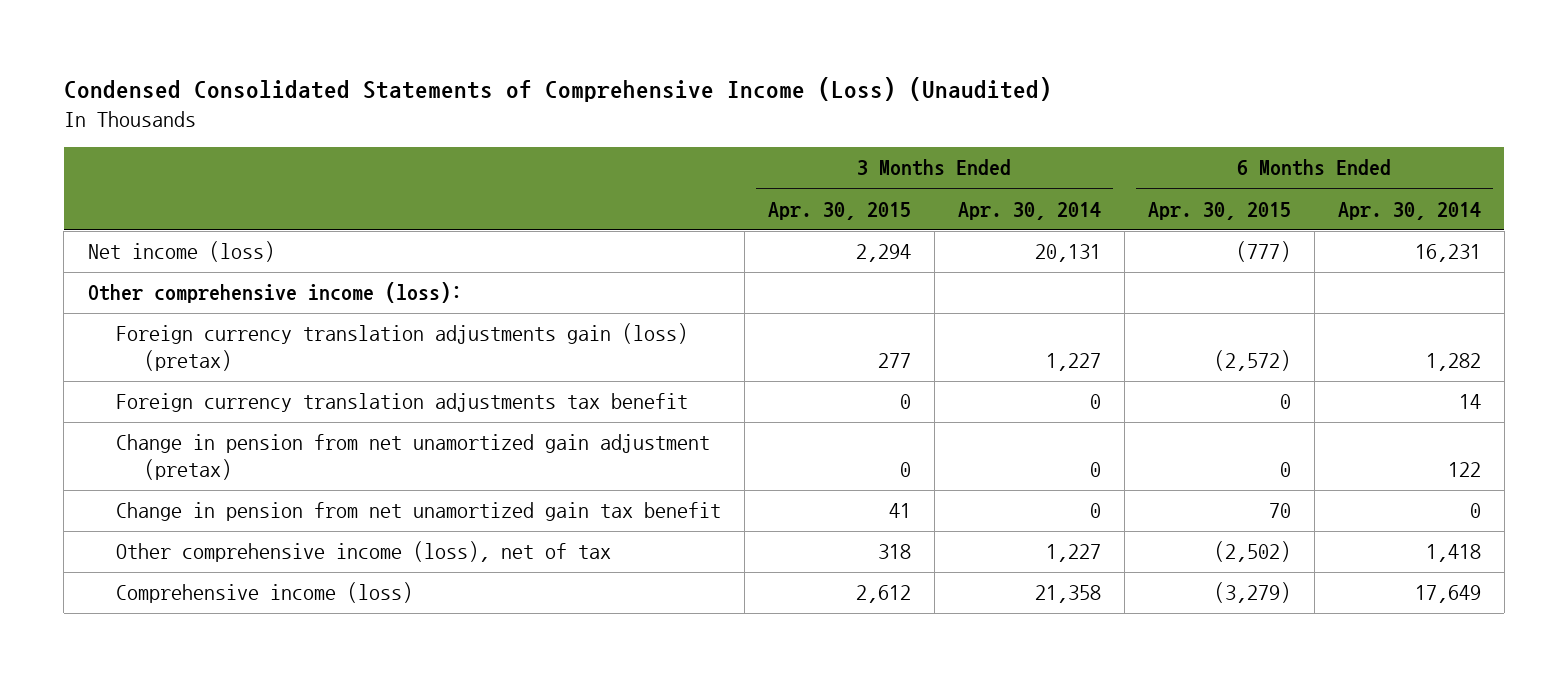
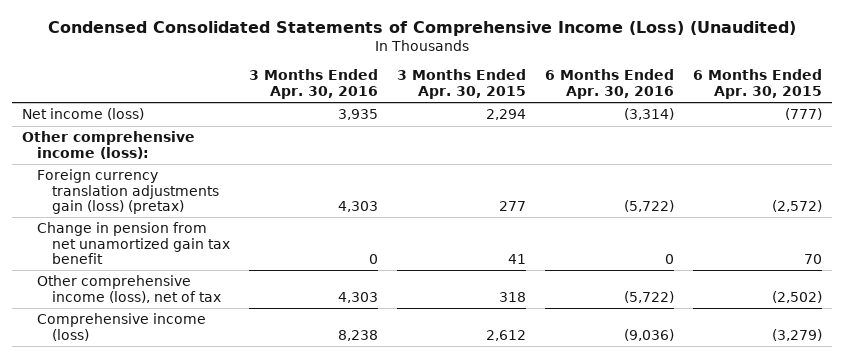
[957,201,1101,220] Apr. 30, 2014 -> none
[1337,201,1481,220] Apr. 30, 2014 -> none
none -> [249,69,379,99] 3 Months Ended Apr. 30, 2016
none -> [545,69,675,99] 6 Months Ended Apr. 30, 2016
[115,393,688,413] Foreign currency translation adjustments tax benefit -> none
[115,434,710,481] Change in pension from net unamortized gain adjustment (pretax) -> none

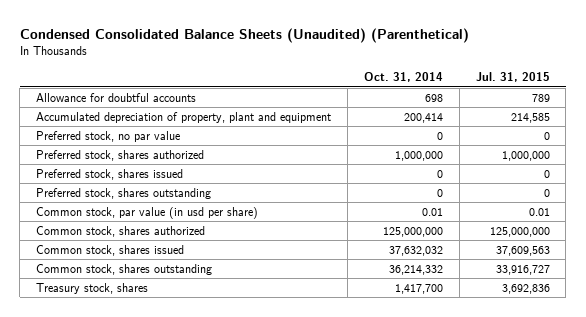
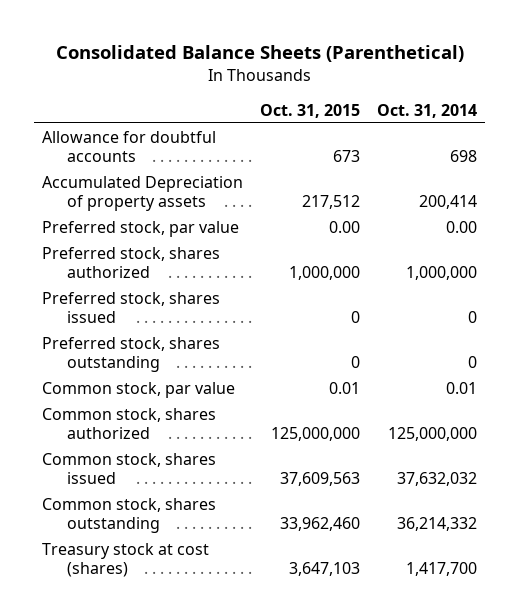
[19,27,469,43] Condensed Consolidated Balance Sheets (Unaudited) (Parenthetical) -> [55,44,464,62] Consolidated Balance Sheets (Parenthetical)
[475,72,550,83] Jul. 31, 2015 -> none
none -> [260,103,361,118] Oct. 31, 2015
[36,111,332,123] Accumulated depreciation of property, plant and equipment -> [42,175,244,211] Accumulated Depreciation of property assets
[36,130,181,142] Preferred stock, no par value -> [42,220,240,237] Preferred stock, par value
[436,131,443,140] 0 -> [446,220,478,233] 0.00
[36,206,259,219] Common stock, par value (in usd per share) -> [42,381,236,398] Common stock, par value
[36,282,149,294] Treasury stock, shares -> [42,542,210,577] Treasury stock at cost (shares)

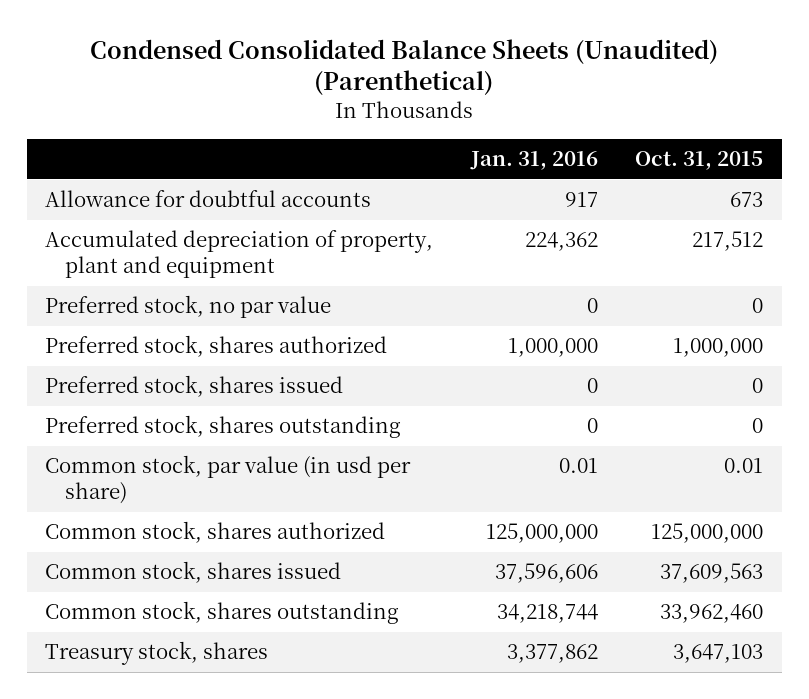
[55,44,464,62] Consolidated Balance Sheets (Parenthetical) -> [90,38,719,96] Condensed Consolidated Balance Sheets (Unaudited) (Parenthetical)
[377,103,478,118] Oct. 31, 2014 -> none
none -> [469,151,598,171] Jan. 31, 2016
[42,175,244,211] Accumulated Depreciation of property assets -> [45,230,434,279] Accumulated depreciation of property, plant and equipment
[42,220,240,237] Preferred stock, par value -> [45,295,332,319] Preferred stock, no par value
[329,220,361,233] 0.00 -> [752,298,764,314] 0
[42,381,236,398] Common stock, par value -> [45,455,412,505] Common stock, par value (in usd per share)
[42,542,210,577] Treasury stock at cost (shares) -> [45,641,269,666] Treasury stock, shares

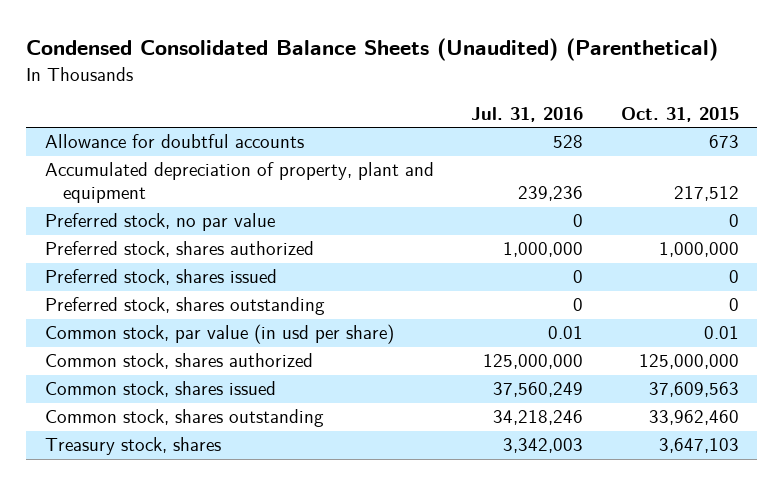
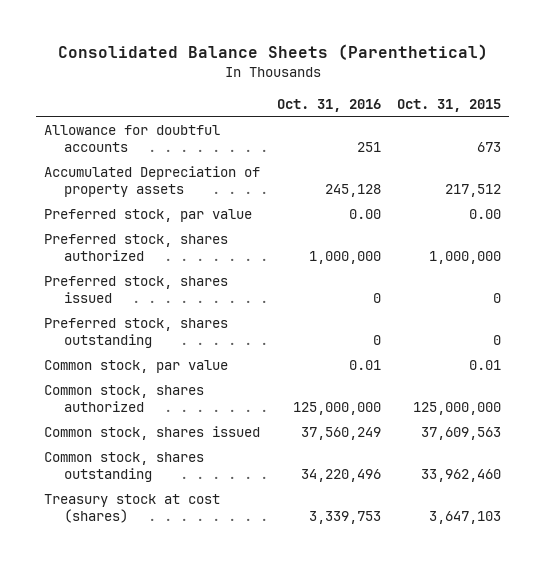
[26,38,719,62] Condensed Consolidated Balance Sheets (Unaudited) (Parenthetical) -> [57,43,488,60] Consolidated Balance Sheets (Parenthetical)
[471,106,584,122] Jul. 31, 2016 -> none
none -> [276,98,381,112] Oct. 31, 2016
[45,162,435,204] Accumulated depreciation of property, plant and equipment -> [44,165,261,197] Accumulated Depreciation of property assets
[45,213,276,232] Preferred stock, no par value -> [44,208,253,222] Preferred stock, par value
[728,214,739,228] 0 -> [468,208,501,219] 0.00
[45,324,395,345] Common stock, par value (in usd per share) -> [44,359,229,373] Common stock, par value
[45,437,222,456] Treasury stock, shares -> [44,493,221,523] Treasury stock at cost (shares)

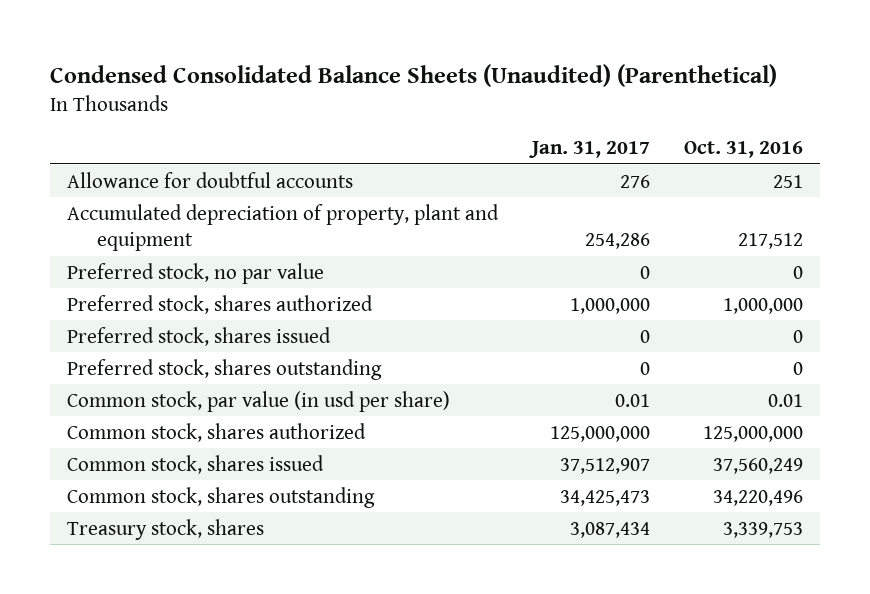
[57,43,488,60] Consolidated Balance Sheets (Parenthetical) -> [50,63,778,87] Condensed Consolidated Balance Sheets (Unaudited) (Parenthetical)
[396,98,501,112] Oct. 31, 2015 -> none
none -> [529,141,651,159] Jan. 31, 2017
[44,165,261,197] Accumulated Depreciation of property assets -> [67,203,500,252] Accumulated depreciation of property, plant and equipment
[324,183,381,197] 245,128 -> [737,233,803,250] 217,512
[44,208,253,222] Preferred stock, par value -> [67,262,325,284] Preferred stock, no par value
[348,208,381,219] 0.00 -> [792,265,803,279] 0
[44,359,229,373] Common stock, par value -> [67,390,451,412] Common stock, par value (in usd per share)
[44,493,221,523] Treasury stock at cost (shares) -> [67,518,265,540] Treasury stock, shares

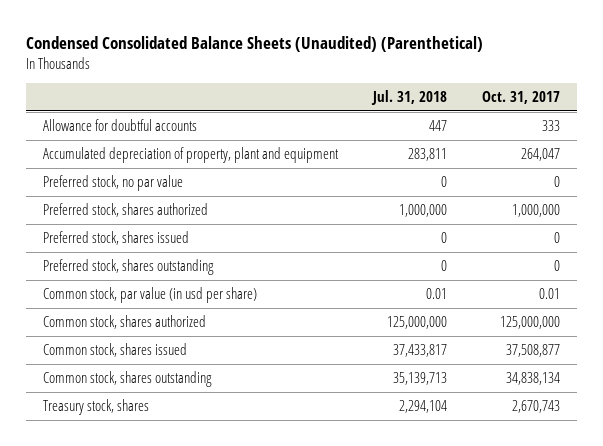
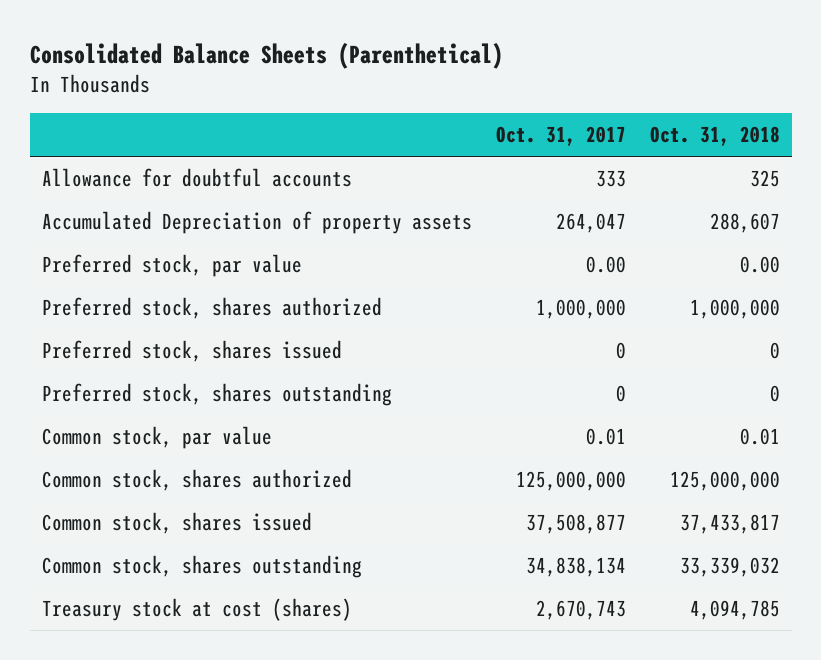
[26,35,484,52] Condensed Consolidated Balance Sheets (Unaudited) (Parenthetical) -> [29,41,503,69] Consolidated Balance Sheets (Parenthetical)
[371,90,448,106] Jul. 31, 2018 -> none
none -> [649,126,780,147] Oct. 31, 2018
[43,147,340,164] Accumulated depreciation of property, plant and equipment -> [41,211,472,235] Accumulated Depreciation of property assets
[43,175,184,192] Preferred stock, no par value -> [41,254,302,278] Preferred stock, par value
[553,176,560,188] 0 -> [585,256,626,274] 0.00
[43,287,258,304] Common stock, par value (in usd per share) -> [41,426,272,450] Common stock, par value
[43,399,150,416] Treasury stock, shares -> [41,598,352,622] Treasury stock at cost (shares)

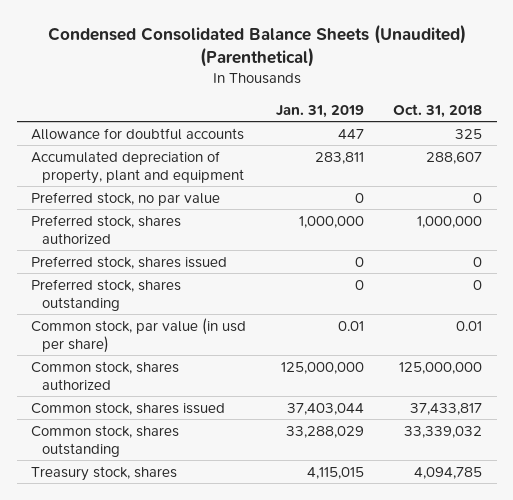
[29,41,503,69] Consolidated Balance Sheets (Parenthetical) -> [47,23,466,68] Condensed Consolidated Balance Sheets (Unaudited) (Parenthetical)
[495,126,626,147] Oct. 31, 2017 -> none
none -> [275,104,364,118] Jan. 31, 2019
[41,211,472,235] Accumulated Depreciation of property assets -> [31,150,244,184] Accumulated depreciation of property, plant and equipment
[41,254,302,278] Preferred stock, par value -> [31,191,221,206] Preferred stock, no par value
[739,256,780,274] 0.00 -> [472,192,482,203] 0
[41,426,272,450] Common stock, par value -> [31,317,247,353] Common stock, par value (in usd per share)
[41,598,352,622] Treasury stock at cost (shares) -> [31,465,178,481] Treasury stock, shares

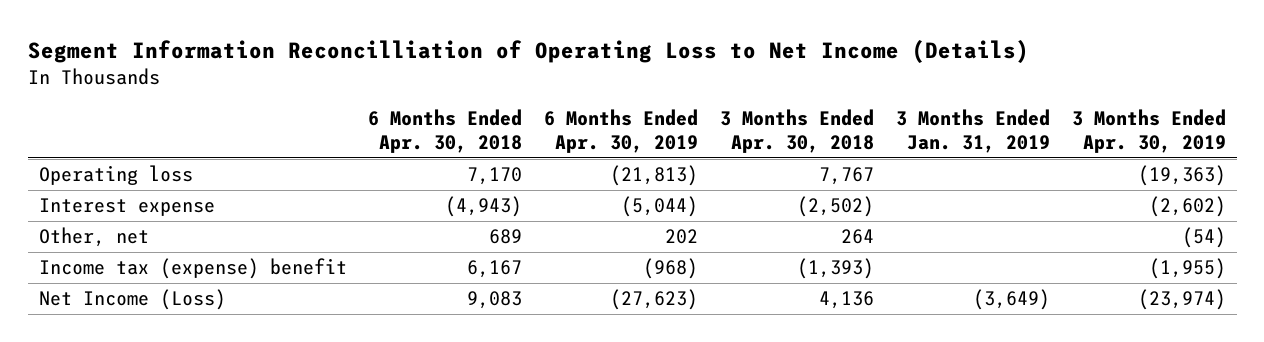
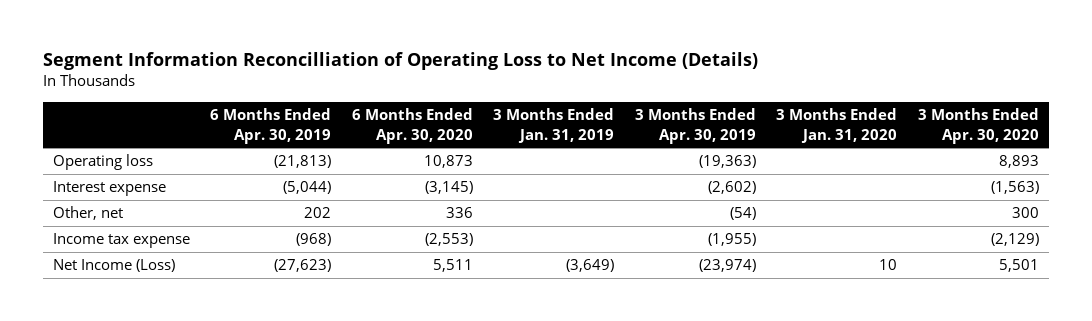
[368,109,523,153] 6 Months Ended Apr. 30, 2018 -> none
[720,109,875,153] 3 Months Ended Apr. 30, 2018 -> none
none -> [351,108,473,144] 6 Months Ended Apr. 30, 2020
none -> [776,108,898,143] 3 Months Ended Jan. 31, 2020
none -> [917,108,1039,144] 3 Months Ended Apr. 30, 2020
[38,258,347,280] Income tax (expense) benefit -> [52,233,190,249] Income tax expense

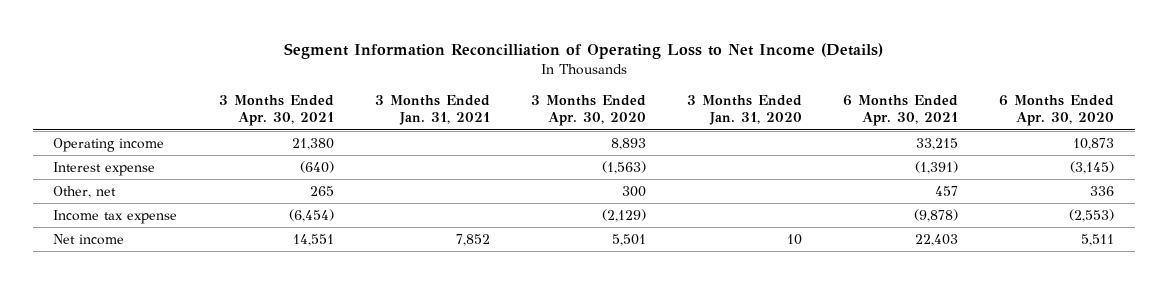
[210,108,332,144] 6 Months Ended Apr. 30, 2019 -> none
[493,108,615,143] 3 Months Ended Jan. 31, 2019 -> none
[634,108,756,144] 3 Months Ended Apr. 30, 2019 -> none
none -> [218,94,334,127] 3 Months Ended Apr. 30, 2021
none -> [374,94,490,126] 3 Months Ended Jan. 31, 2021
none -> [843,94,959,127] 6 Months Ended Apr. 30, 2021
[52,154,153,171] Operating loss -> [53,137,165,152] Operating income
[52,259,175,273] Net Income (Loss) -> [53,233,125,245] Net income

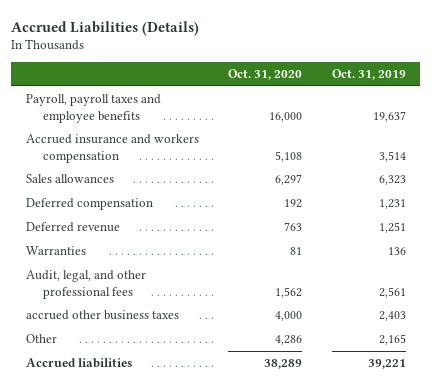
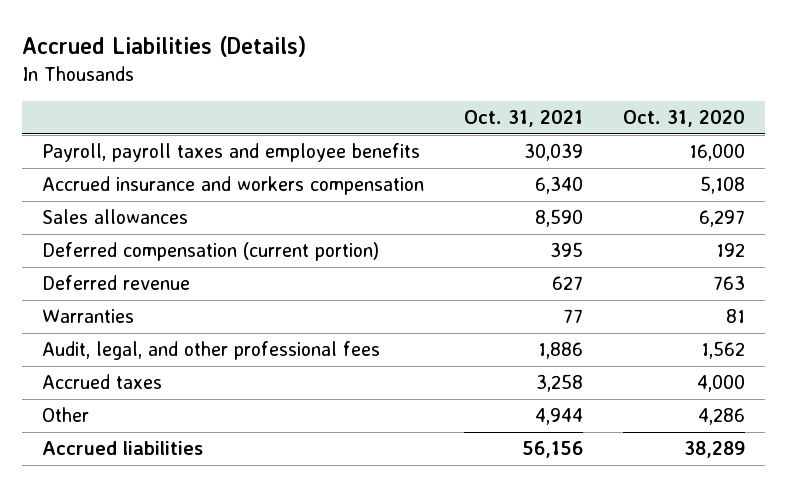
[331,69,406,81] Oct. 31, 2019 -> none
none -> [464,110,584,128] Oct. 31, 2021
[26,198,154,211] Deferred compensation -> [42,242,380,262] Deferred compensation (current portion)
[26,310,180,321] accrued other business taxes -> [42,374,163,390] Accrued taxes

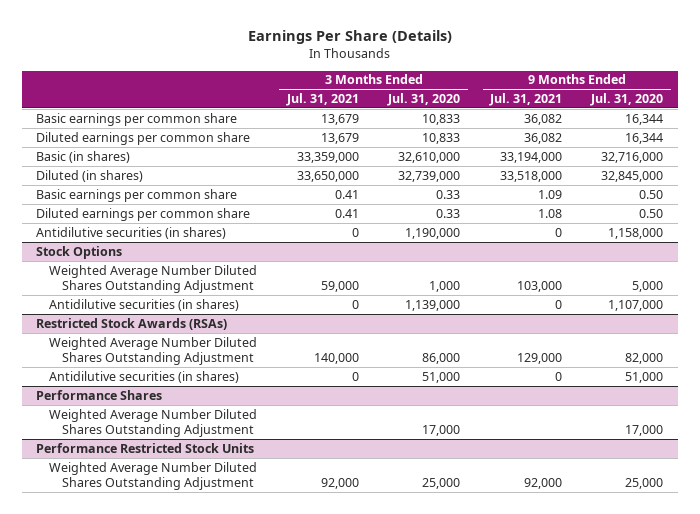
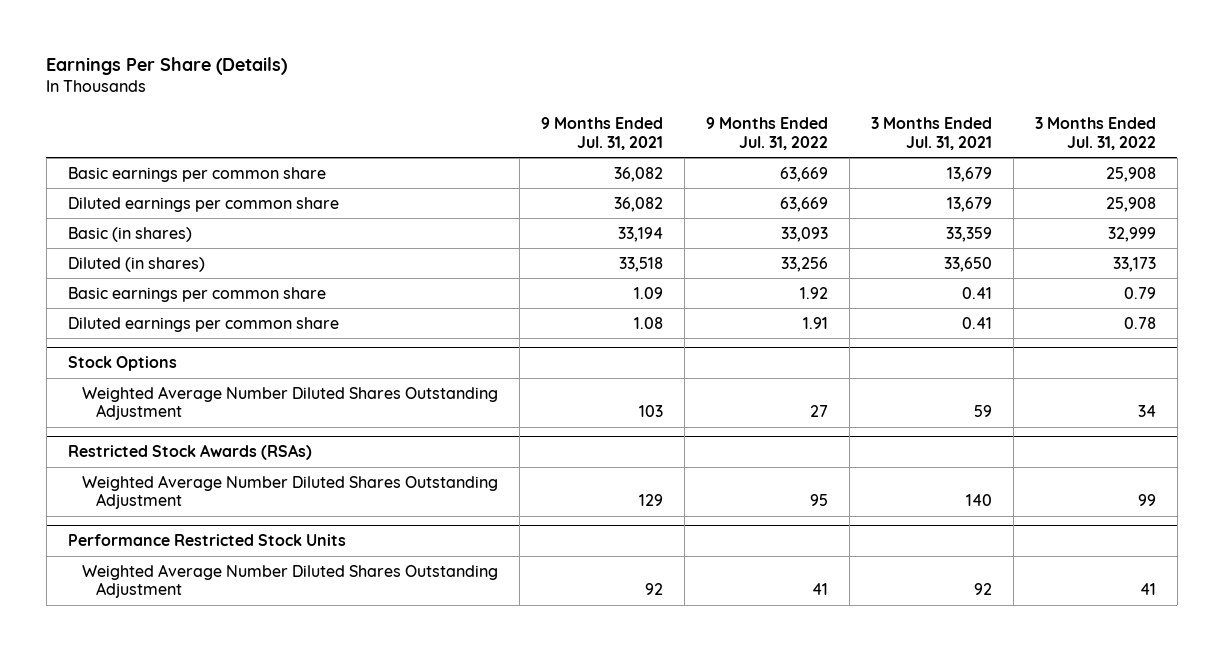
[387,93,461,107] Jul. 31, 2020 -> none
[590,93,664,107] Jul. 31, 2020 -> none
none -> [705,117,828,150] 9 Months Ended Jul. 31, 2022
none -> [1034,117,1156,150] 3 Months Ended Jul. 31, 2022
[296,151,359,163] 33,359,000 -> [945,226,992,242] 33,359
[499,151,562,163] 33,194,000 -> [617,226,663,242] 33,194
[296,170,359,182] 33,650,000 -> [943,256,992,272] 33,650
[499,170,562,182] 33,518,000 -> [618,256,663,272] 33,518
[36,226,227,239] Antidilutive securities (in shares) -> none
[49,298,240,311] Antidilutive securities (in shares) -> none
[320,281,359,293] 59,000 -> [973,405,992,418] 59
[516,281,562,293] 103,000 -> [638,405,663,418] 103
[49,370,240,383] Antidilutive securities (in shares) -> none
[36,389,163,400] Performance Shares -> none
[49,408,258,438] Weighted Average Number Diluted Shares Outstanding Adjustment -> none
[313,353,359,365] 140,000 -> [965,494,992,507] 140
[516,353,562,365] 129,000 -> [638,494,663,507] 129
[320,478,359,490] 92,000 -> [973,583,992,596] 92
[523,478,562,490] 92,000 -> [644,583,663,596] 92

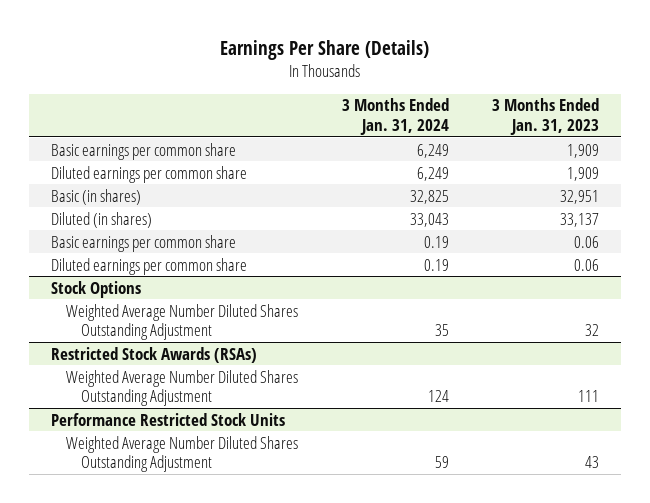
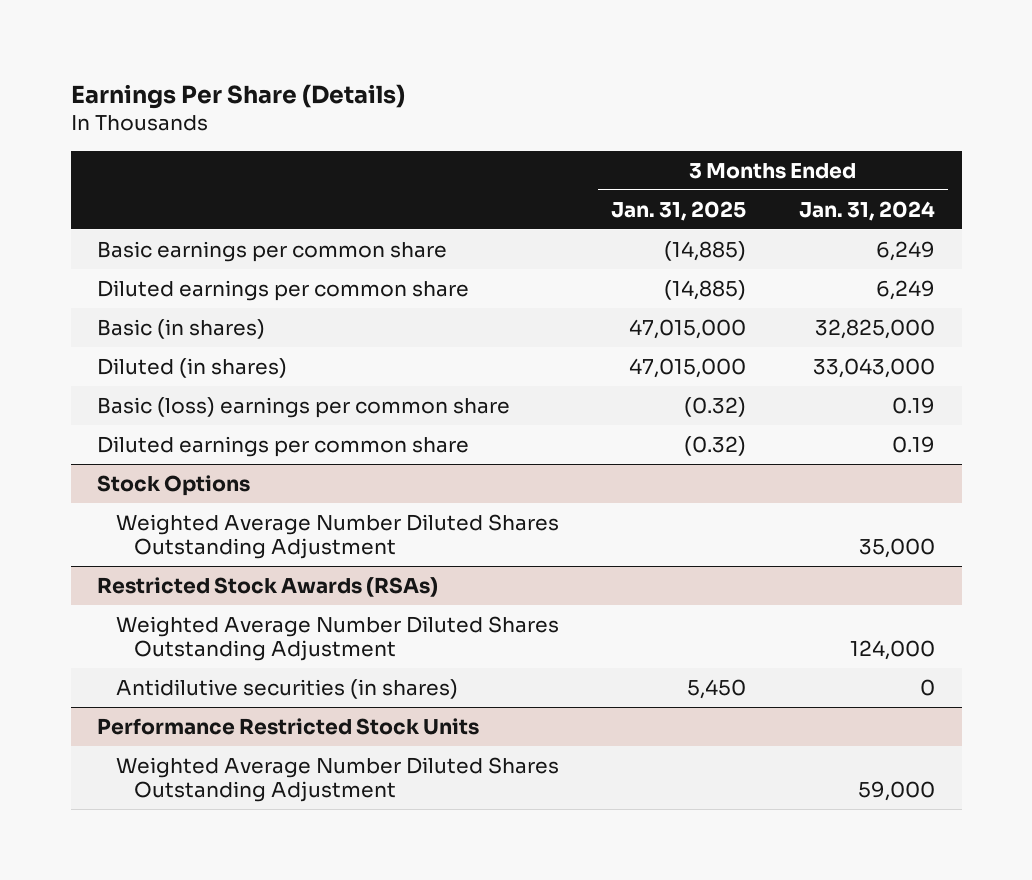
[492,98,600,135] 3 Months Ended Jan. 31, 2023 -> none
none -> [611,200,747,221] Jan. 31, 2025
[409,189,449,204] 32,825 -> [815,318,936,339] 32,825,000
[409,212,449,227] 33,043 -> [813,357,936,378] 33,043,000
[51,234,237,252] Basic earnings per common share -> [97,396,511,418] Basic (loss) earnings per common share
[434,324,449,337] 35 -> [859,537,936,558] 35,000
[427,390,449,403] 124 -> [850,639,936,660] 124,000
none -> [115,678,458,699] Antidilutive securities (in shares)
[434,456,449,469] 59 -> [858,780,936,801] 59,000

